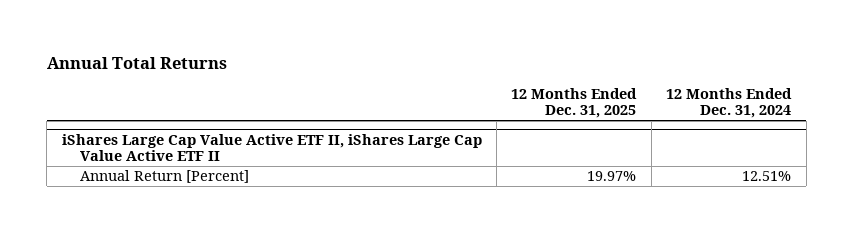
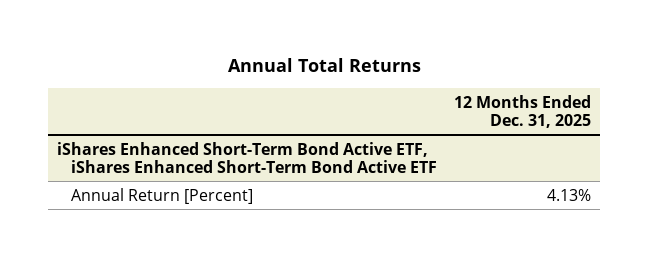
[666,87,793,119] 12 Months Ended Dec. 31, 2024 -> none
[61,133,482,162] iShares Large Cap Value Active ETF II, iShares Large Cap Value Active ETF II -> none
none -> [56,141,437,173] iShares Enhanced Short-Term Bond Active ETF, iShares Enhanced Short-Term Bond Active ETF
[587,171,637,182] 19.97% -> [547,188,592,201] 4.13%

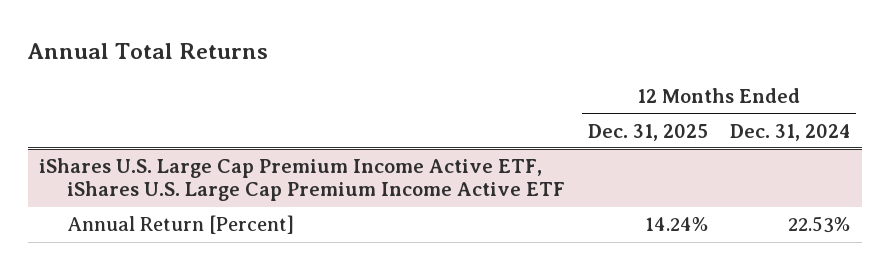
none -> [730,123,851,141] Dec. 31, 2024
[56,141,437,173] iShares Enhanced Short-Term Bond Active ETF, iShares Enhanced Short-Term Bond Active ETF -> none
none -> [39,158,566,202] iShares U.S. Large Cap Premium Income Active ETF, iShares U.S. Large Cap Premium Income Active ETF
[547,188,592,201] 4.13% -> [644,217,708,232] 14.24%

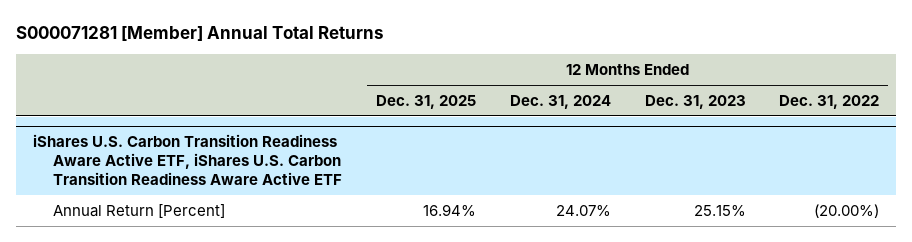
[26,42,268,59] Annual Total Returns -> [16,26,385,42] S000071281 [Member] Annual Total Returns
none -> [644,94,746,109] Dec. 31, 2023
none -> [779,94,880,109] Dec. 31, 2022
[39,158,566,202] iShares U.S. Large Cap Premium Income Active ETF, iShares U.S. Large Cap Premium Income Active ETF -> none
none -> [33,134,342,186] iShares U.S. Carbon Transition Readiness Aware Active ETF, iShares U.S. Carbon Transition Readiness Aware Active ETF
[644,217,708,232] 14.24% -> [422,203,476,216] 16.94%
[788,216,851,234] 22.53% -> [555,204,611,216] 24.07%

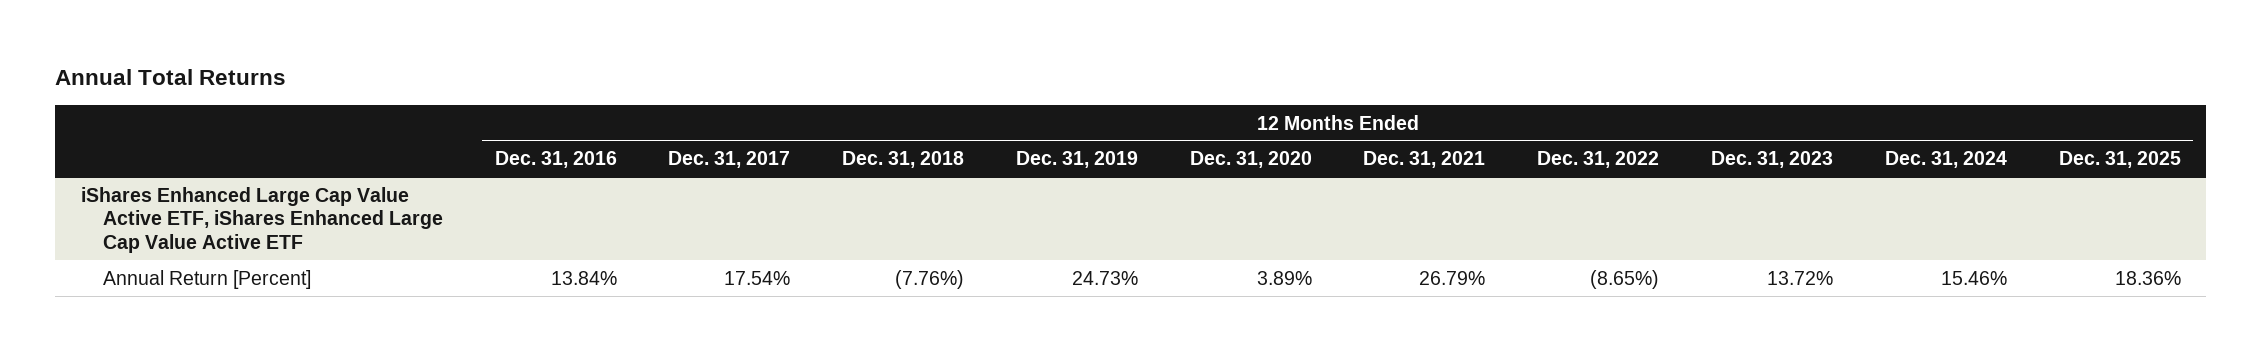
[16,26,385,42] S000071281 [Member] Annual Total Returns -> [54,69,286,86] Annual Total Returns
none -> [494,151,617,169] Dec. 31, 2016
none -> [668,151,791,169] Dec. 31, 2017
none -> [842,151,965,169] Dec. 31, 2018
none -> [1015,151,1138,169] Dec. 31, 2019
none -> [1189,151,1312,169] Dec. 31, 2020
none -> [1363,151,1486,169] Dec. 31, 2021
[33,134,342,186] iShares U.S. Carbon Transition Readiness Aware Active ETF, iShares U.S. Carbon Transition Readiness Aware Active ETF -> none
none -> [80,186,443,253] iShares Enhanced Large Cap Value Active ETF, iShares Enhanced Large Cap Value Active ETF
[422,203,476,216] 16.94% -> [2114,270,2181,285] 18.36%
[555,204,611,216] 24.07% -> [1940,270,2007,285] 15.46%
[693,204,746,216] 25.15% -> [1766,270,1833,285] 13.72%
[814,203,880,218] (20.00%) -> [1590,269,1660,289] (8.65%)

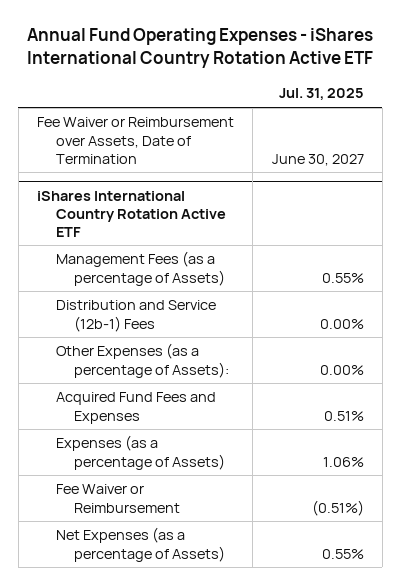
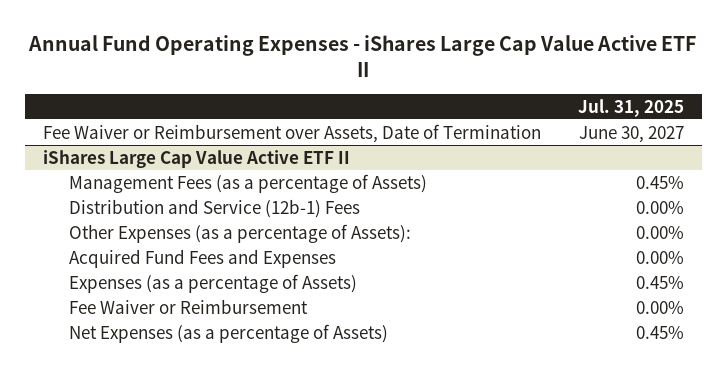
[27,28,374,69] Annual Fund Operating Expenses - iShares International Country Rotation Active ETF -> [28,35,697,78] Annual Fund Operating Expenses - iShares Large Cap Value Active ETF II
[37,190,226,237] iShares International Country Rotation Active ETF -> none
none -> [43,149,351,168] iShares Large Cap Value Active ETF II
[321,272,364,283] 0.55% -> [635,175,684,189] 0.45%
[323,410,364,421] 0.51% -> [635,250,684,264] 0.00%
[322,456,364,467] 1.06% -> [635,275,684,289] 0.45%
[311,499,364,516] (0.51%) -> [635,300,684,314] 0.00%
[321,548,364,559] 0.55% -> [635,325,684,339] 0.45%

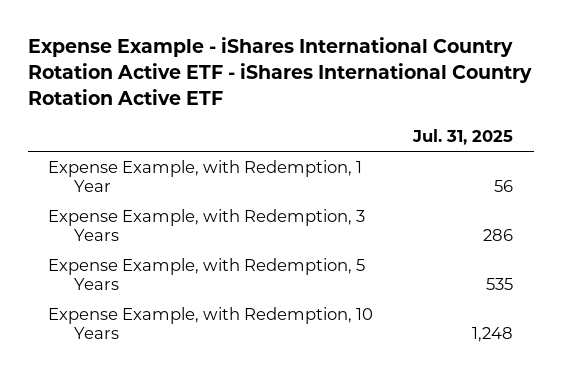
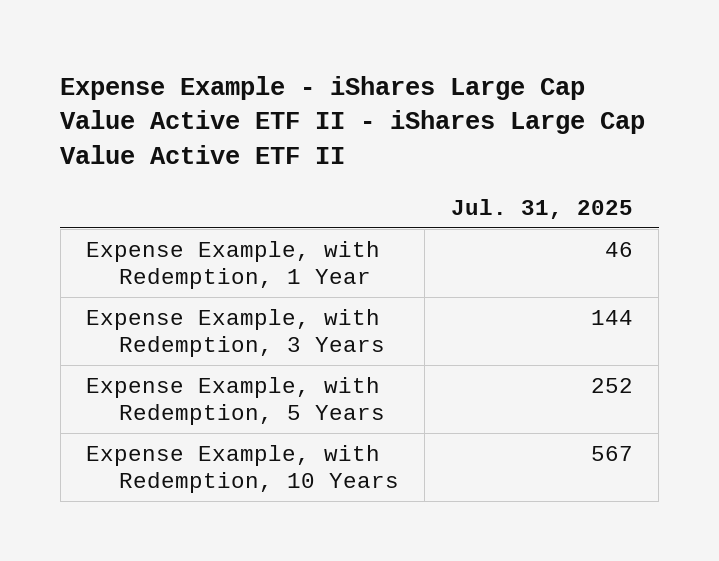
[27,37,532,105] Expense Example - iShares International Country Rotation Active ETF - iShares International Country Rotation Active ETF -> [60,75,646,165] Expense Example - iShares Large Cap Value Active ETF II - iShares Large Cap Value Active ETF II
[494,180,514,193] 56 -> [604,242,633,258] 46
[483,229,514,242] 286 -> [590,310,633,326] 144
[486,278,514,291] 535 -> [590,378,633,394] 252
[472,327,514,343] 1,248 -> [590,446,633,462] 567

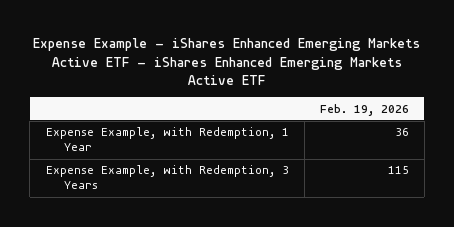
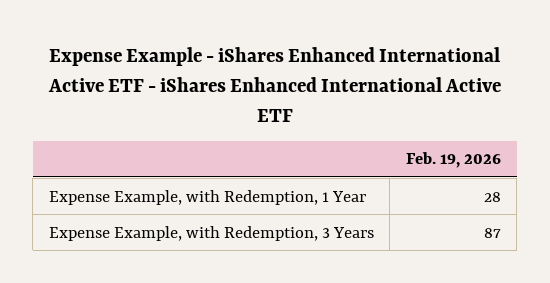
[33,38,421,86] Expense Example - iShares Enhanced Emerging Markets Active ETF - iShares Enhanced Emerging Markets Active ETF -> [47,47,501,122] Expense Example - iShares Enhanced International Active ETF - iShares Enhanced International Active ETF
[394,128,409,137] 36 -> [483,191,501,202] 28
[387,166,409,175] 115 -> [483,227,501,238] 87

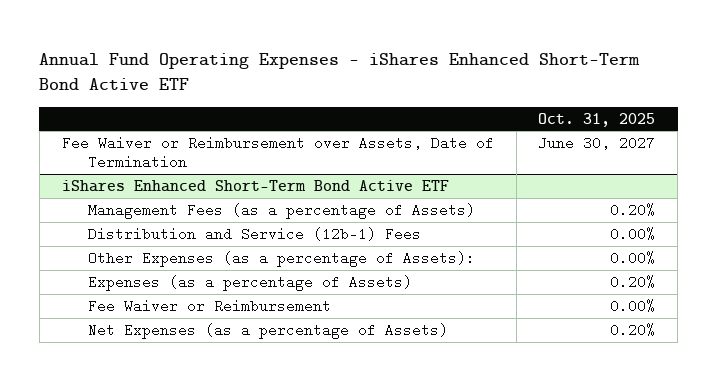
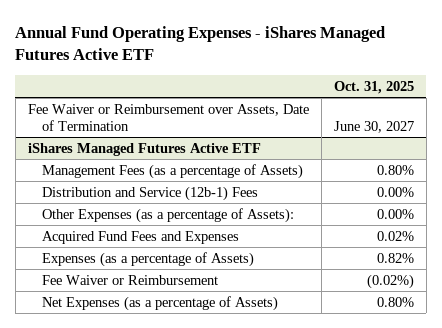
[39,52,641,91] Annual Fund Operating Expenses - iShares Enhanced Short-Term Bond Active ETF -> [15,25,386,61] Annual Fund Operating Expenses - iShares Managed Futures Active ETF
[61,179,449,192] iShares Enhanced Short-Term Bond Active ETF -> none
none -> [27,142,261,156] iShares Managed Futures Active ETF
[610,202,656,217] 0.20% -> [376,164,414,175] 0.80%
none -> [42,230,240,244] Acquired Fund Fees and Expenses
[610,274,656,289] 0.20% -> [376,252,414,263] 0.82%
[610,298,656,313] 0.00% -> [366,273,414,289] (0.02%)
[610,322,656,337] 0.20% -> [376,296,414,307] 0.80%

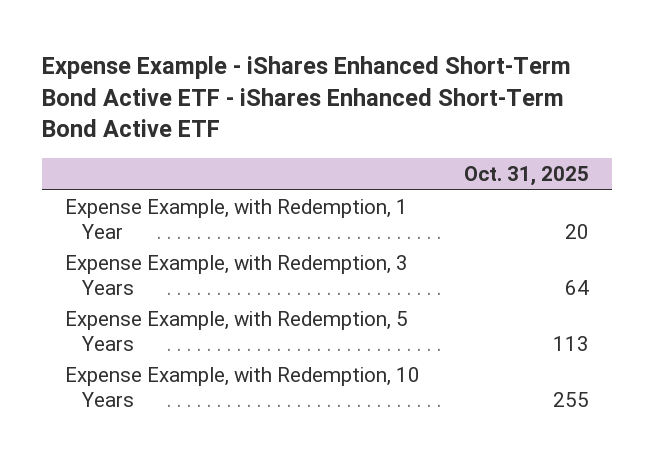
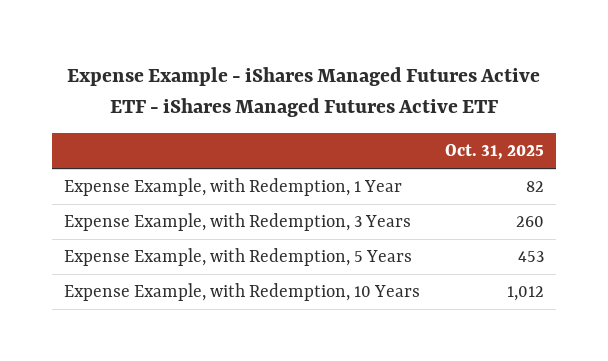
[42,56,572,138] Expense Example - iShares Enhanced Short-Term Bond Active ETF - iShares Enhanced Short-Term Bond Active ETF -> [66,67,540,118] Expense Example - iShares Managed Futures Active ETF - iShares Managed Futures Active ETF
[565,223,590,239] 20 -> [525,181,544,193] 82
[565,279,590,295] 64 -> [515,216,544,228] 260
[553,335,590,351] 113 -> [517,251,544,263] 453
[553,391,590,407] 255 -> [506,286,544,302] 1,012

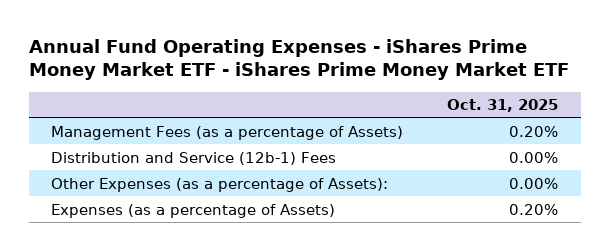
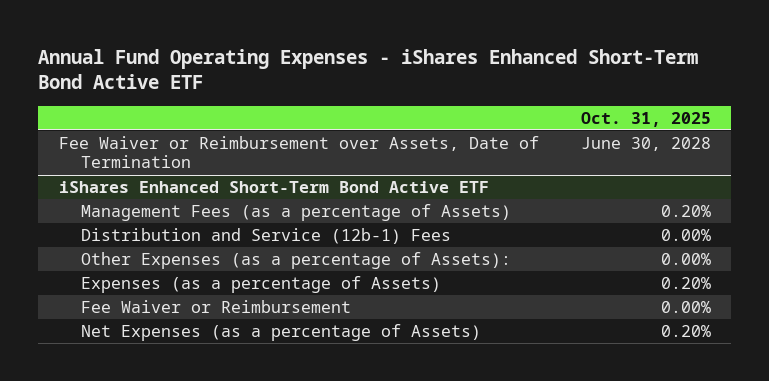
[29,38,570,81] Annual Fund Operating Expenses - iShares Prime Money Market ETF - iShares Prime Money Market ETF -> [38,48,699,90] Annual Fund Operating Expenses - iShares Enhanced Short-Term Bond Active ETF
none -> [58,136,539,169] Fee Waiver or Reimbursement over Assets, Date of Termination
none -> [58,181,489,194] iShares Enhanced Short-Term Bond Active ETF
none -> [80,300,351,314] Fee Waiver or Reimbursement
none -> [80,324,481,342] Net Expenses (as a percentage of Assets)

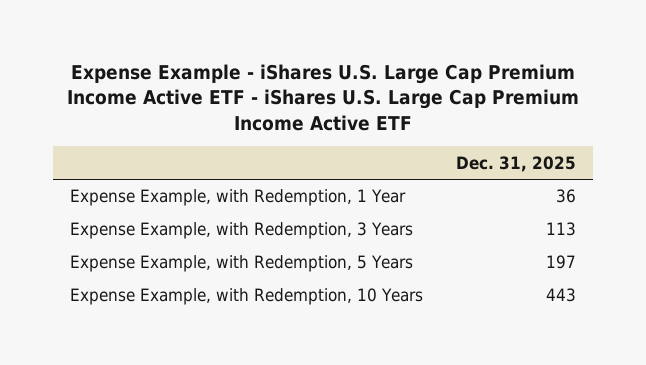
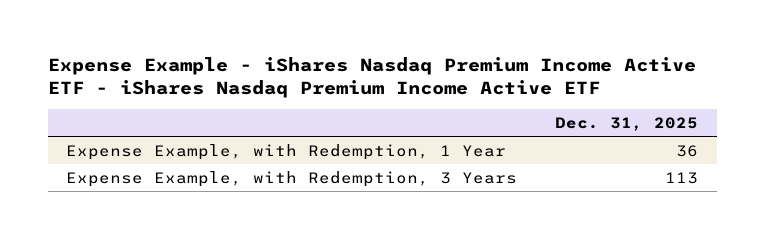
[67,63,580,131] Expense Example - iShares U.S. Large Cap Premium Income Active ETF - iShares U.S. Large Cap Premium Income Active ETF -> [47,56,696,99] Expense Example - iShares Nasdaq Premium Income Active ETF - iShares Nasdaq Premium Income Active ETF
[69,255,413,273] Expense Example, with Redemption, 5 Years -> none
[69,288,423,306] Expense Example, with Redemption, 10 Years -> none

